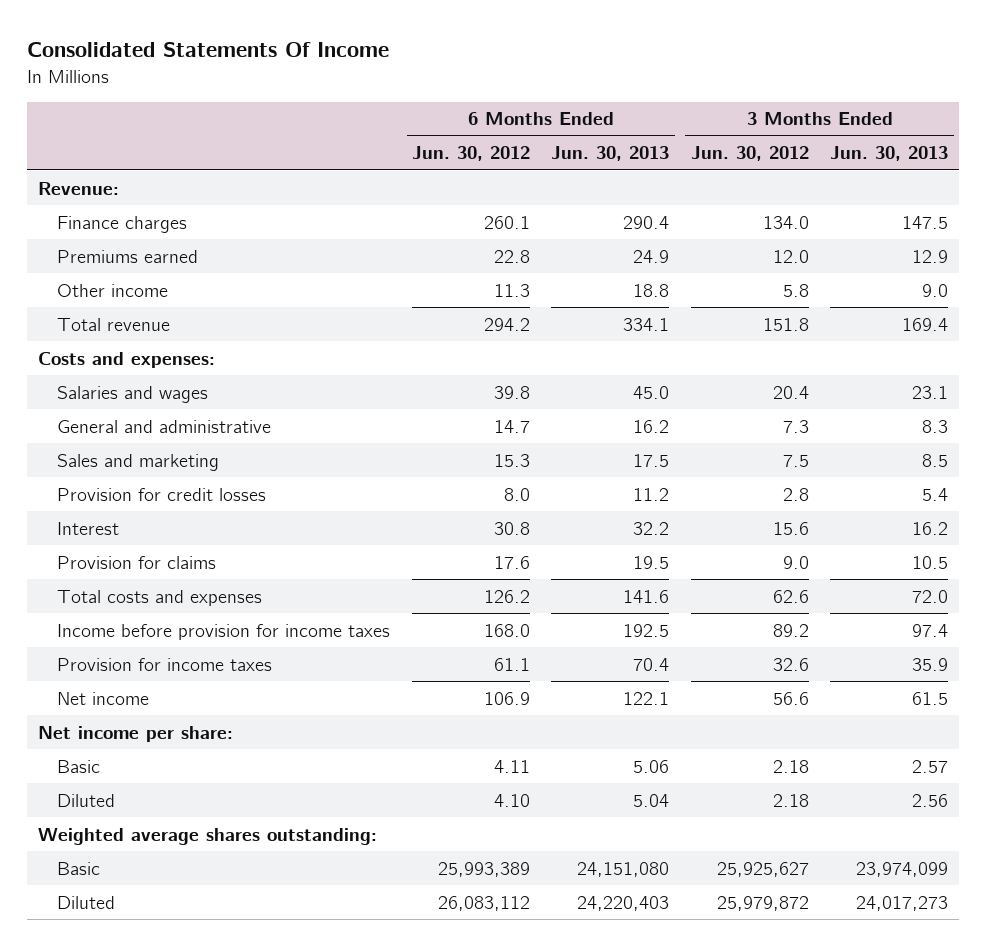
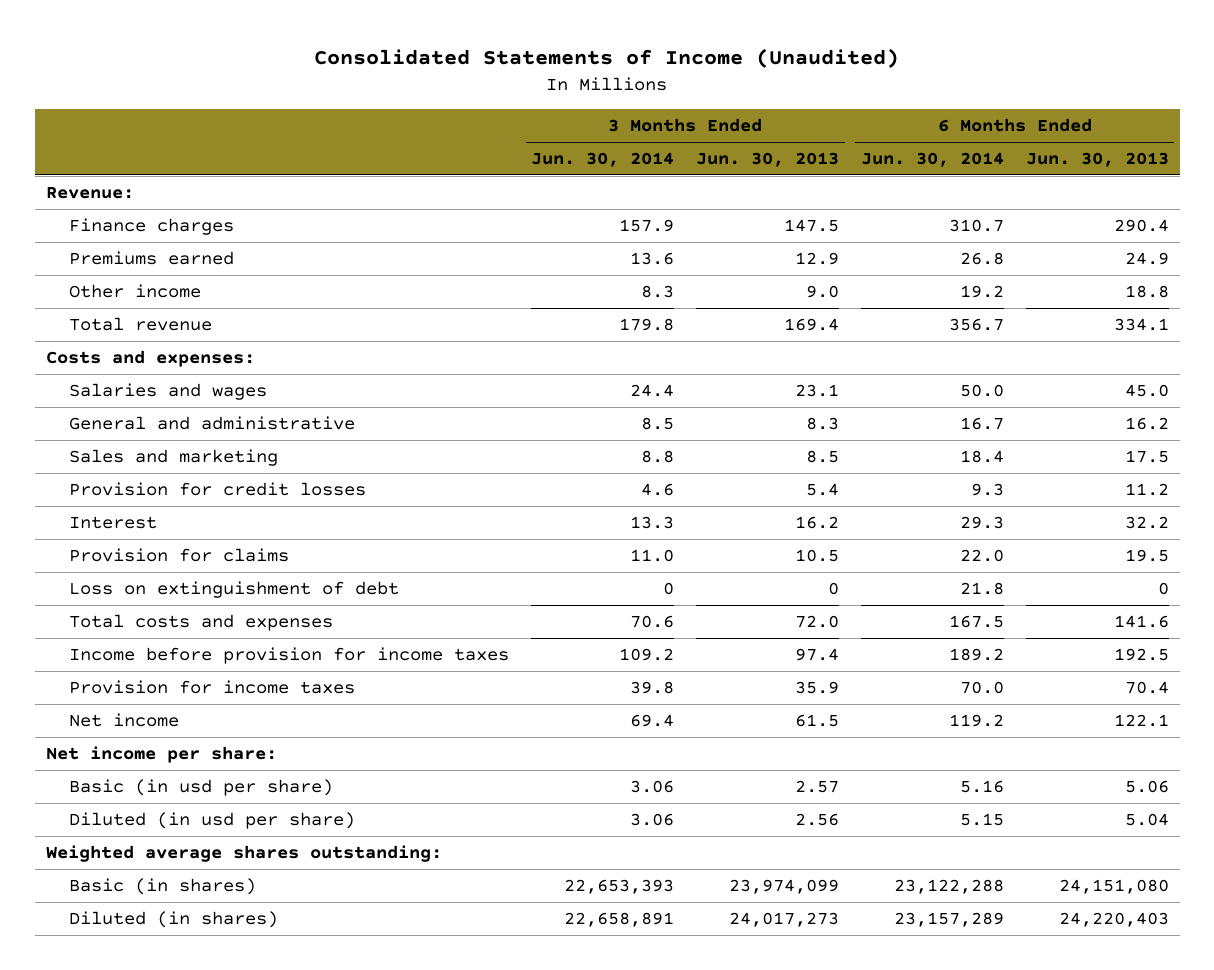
[27,41,390,57] Consolidated Statements Of Income -> [314,48,900,69] Consolidated Statements of Income (Unaudited)
[411,146,530,162] Jun. 30, 2012 -> none
[690,146,809,162] Jun. 30, 2012 -> none
none -> [531,152,675,168] Jun. 30, 2014
none -> [860,152,1004,168] Jun. 30, 2014
none -> [69,581,400,599] Loss on extinguishment of debt
[57,759,101,773] Basic -> [69,779,334,797] Basic (in usd per share)
[57,793,116,807] Diluted -> [69,812,356,830] Diluted (in usd per share)
[57,861,101,875] Basic -> [69,878,257,896] Basic (in shares)
[57,895,116,909] Diluted -> [69,911,279,929] Diluted (in shares)

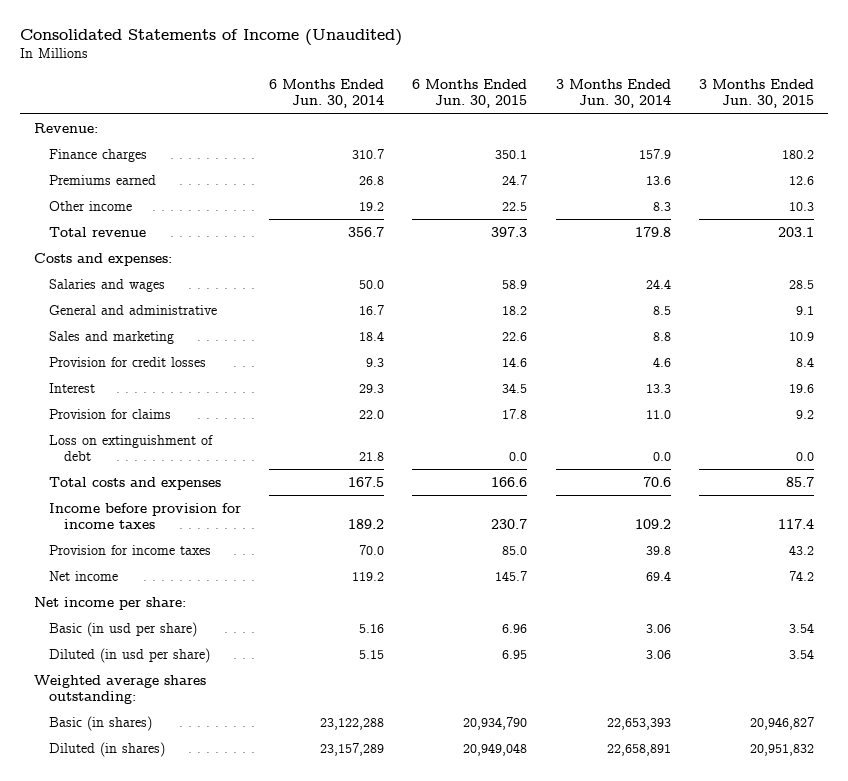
[696,152,840,168] Jun. 30, 2013 -> none
[1025,152,1169,168] Jun. 30, 2013 -> none
none -> [412,79,528,109] 6 Months Ended Jun. 30, 2015
none -> [698,79,814,109] 3 Months Ended Jun. 30, 2015
[663,582,675,596] 0 -> [652,451,671,461] 0.0

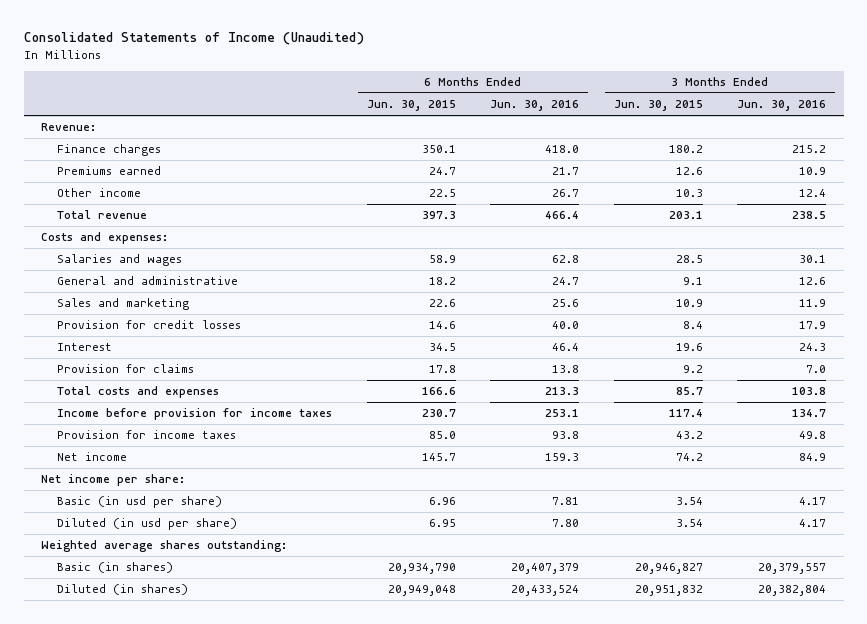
[269,79,385,109] 6 Months Ended Jun. 30, 2014 -> none
[555,79,671,109] 3 Months Ended Jun. 30, 2014 -> none
none -> [490,100,580,112] Jun. 30, 2016
none -> [737,100,827,112] Jun. 30, 2016
[48,434,213,461] Loss on extinguishment of debt -> none

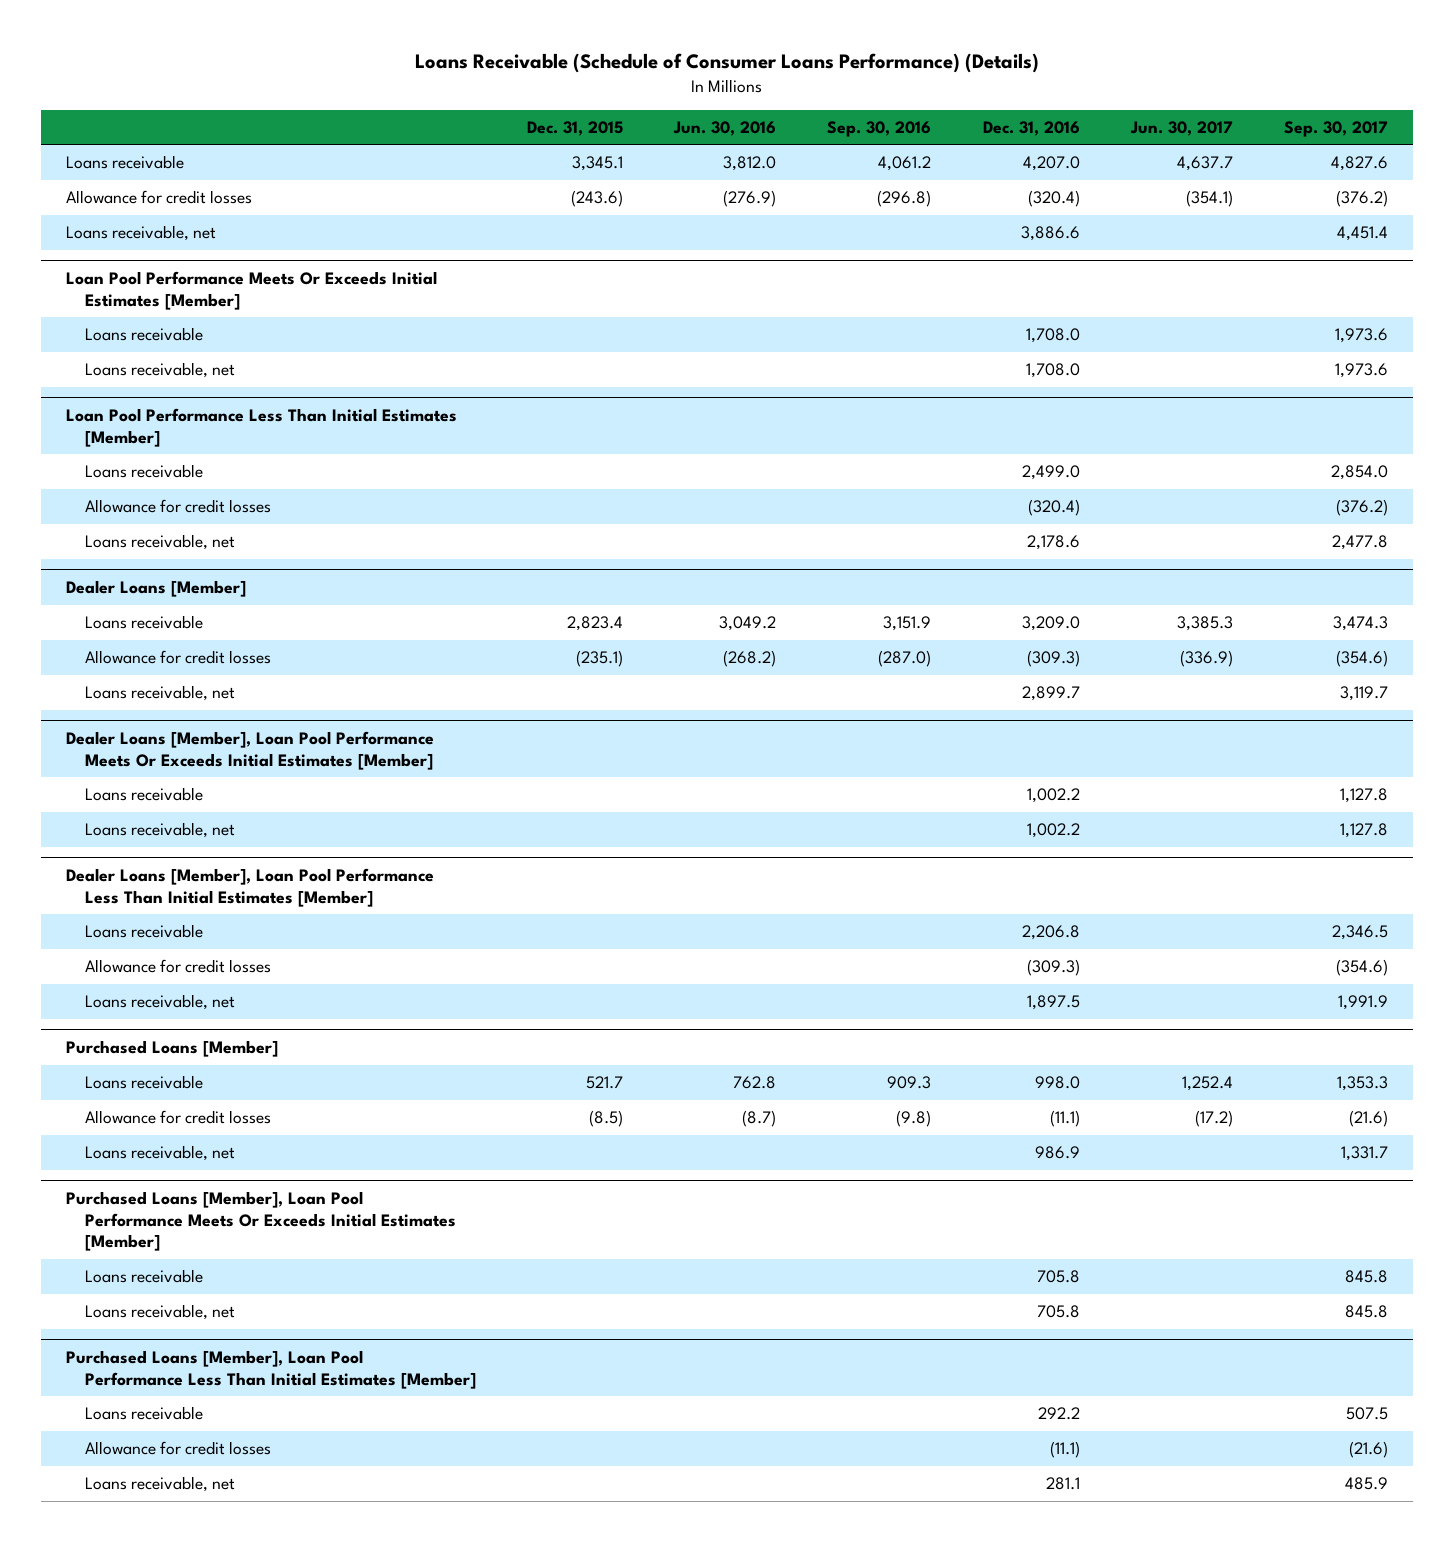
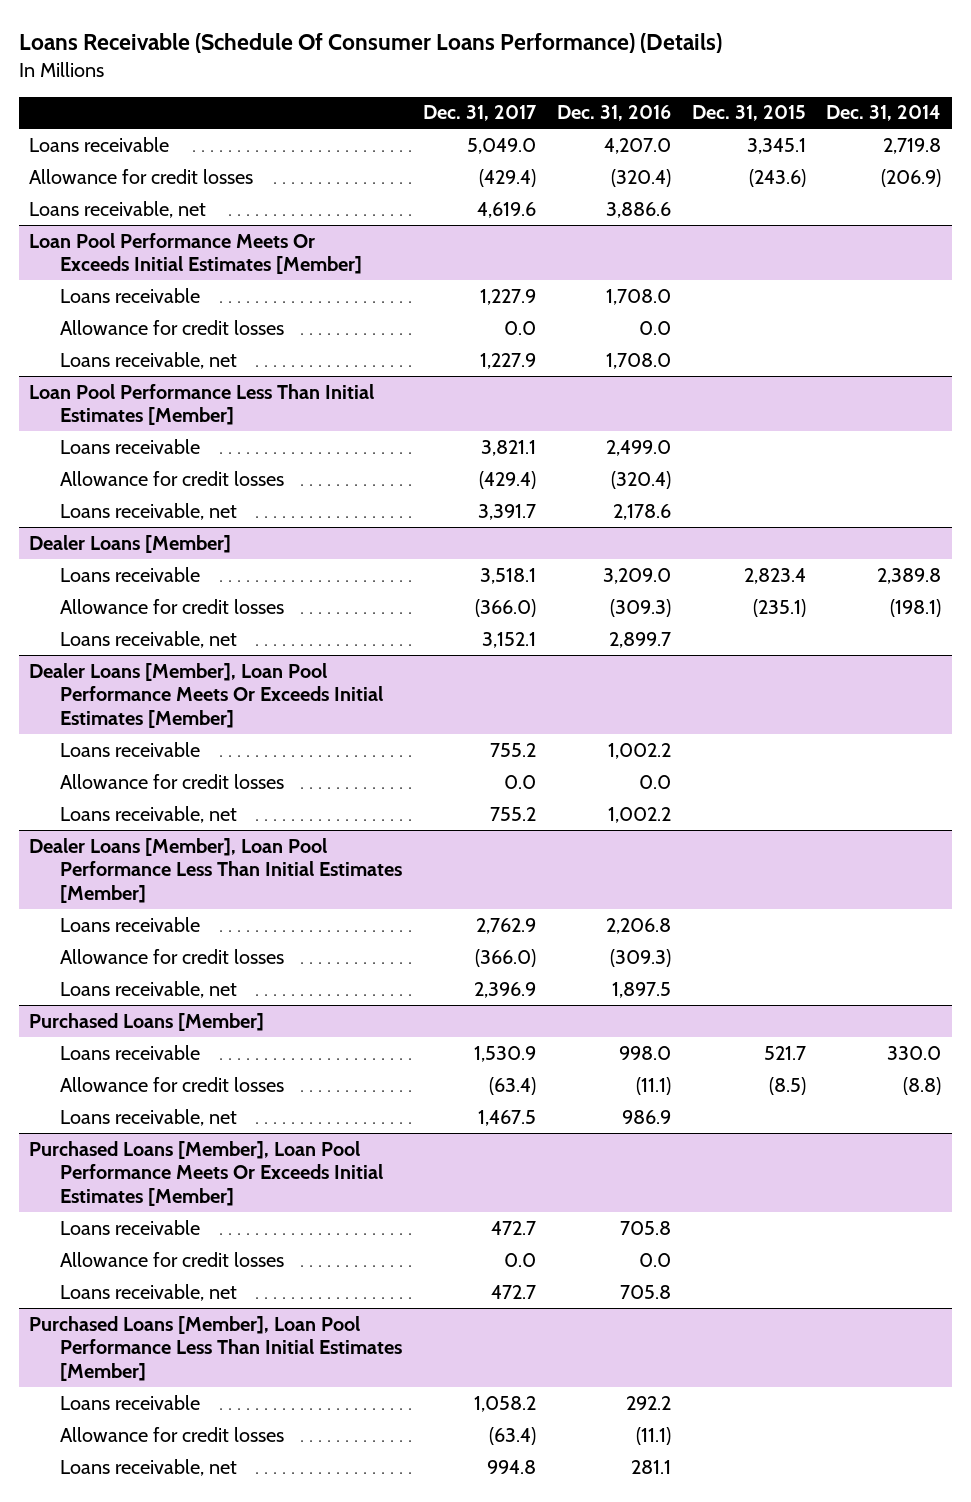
[414,53,1039,74] Loans Receivable (Schedule of Consumer Loans Performance) (Details) -> [19,32,723,53] Loans Receivable (Schedule Of Consumer Loans Performance) (Details)
[673,120,777,136] Jun. 30, 2016 -> none
[827,120,932,137] Sep. 30, 2016 -> none
[1129,120,1233,136] Jun. 30, 2017 -> none
[1283,120,1388,137] Sep. 30, 2017 -> none
none -> [422,105,537,122] Dec. 31, 2017
none -> [826,105,942,122] Dec. 31, 2014
none -> [60,319,285,335] Allowance for credit losses
none -> [60,773,285,789] Allowance for credit losses
none -> [60,1251,285,1267] Allowance for credit losses

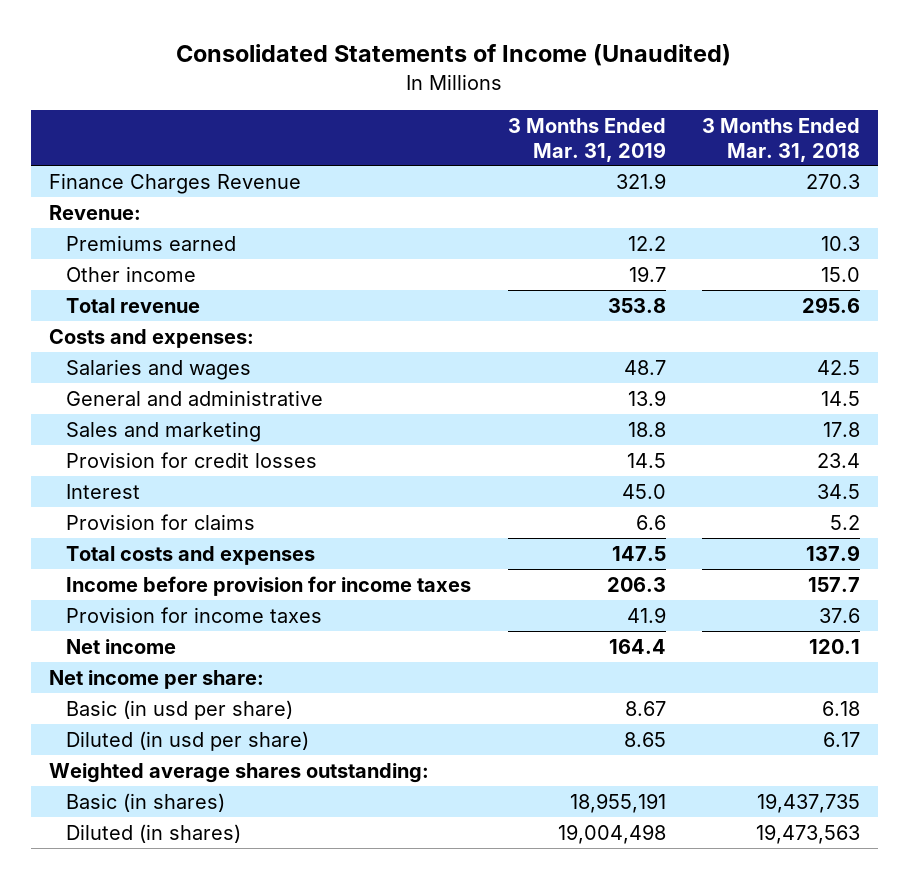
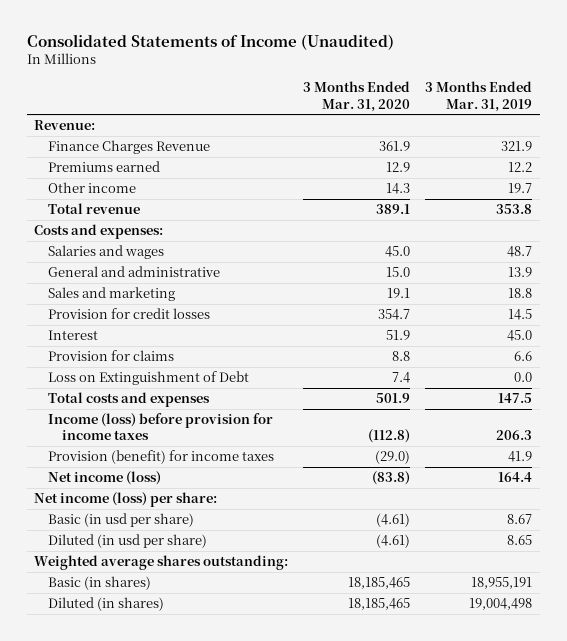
[701,117,860,162] 3 Months Ended Mar. 31, 2018 -> none
none -> [303,81,411,112] 3 Months Ended Mar. 31, 2020
[48,172,301,194] Finance Charges Revenue -> [48,140,211,155] Finance Charges Revenue
none -> [48,371,250,386] Loss on Extinguishment of Debt
[66,575,472,596] Income before provision for income taxes -> [48,413,274,441] Income (loss) before provision for income taxes
[66,606,323,623] Provision for income taxes -> [48,450,275,465] Provision (benefit) for income taxes
[66,638,177,654] Net income -> [48,471,162,486] Net income (loss)
[48,669,264,689] Net income per share: -> [34,492,218,508] Net income (loss) per share:

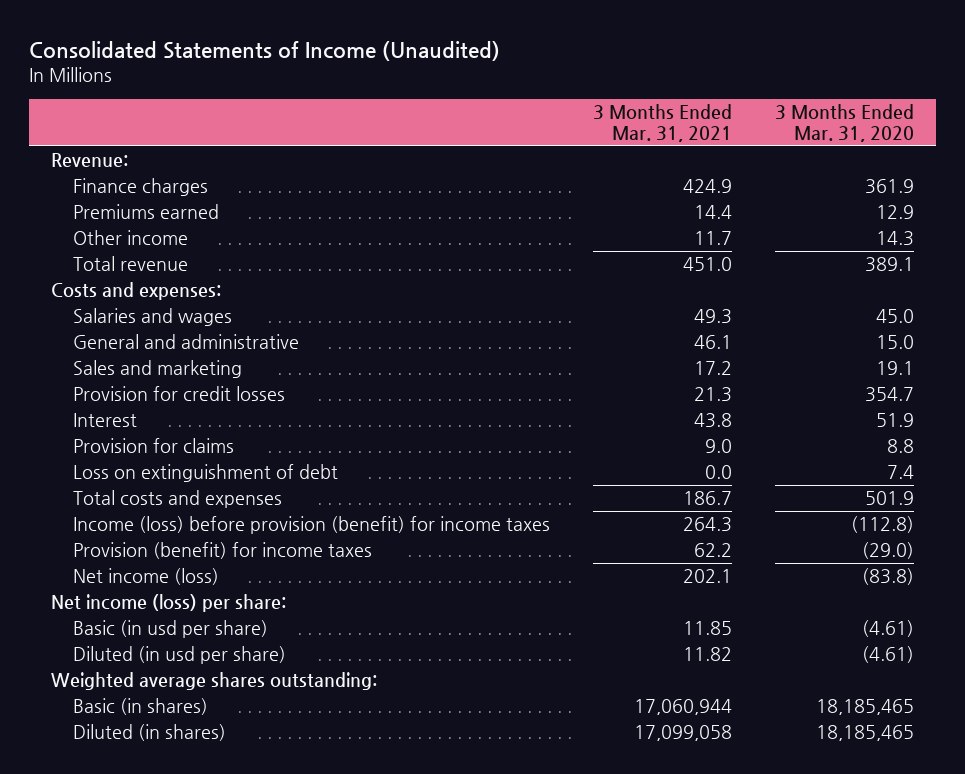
[425,81,533,112] 3 Months Ended Mar. 31, 2019 -> none
none -> [593,104,733,143] 3 Months Ended Mar. 31, 2021
[48,140,211,155] Finance Charges Revenue -> [72,178,208,197] Finance charges
[48,371,250,386] Loss on Extinguishment of Debt -> [72,464,338,483] Loss on extinguishment of debt
[48,413,274,441] Income (loss) before provision for income taxes -> [72,516,550,535] Income (loss) before provision (benefit) for income taxes

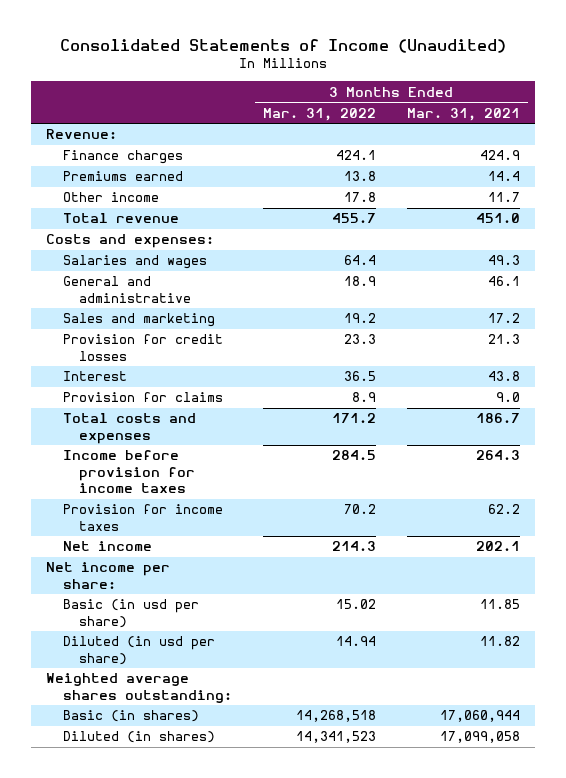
[775,104,915,143] 3 Months Ended Mar. 31, 2020 -> none
none -> [262,107,376,121] Mar. 31, 2022
[72,464,338,483] Loss on extinguishment of debt -> none
[72,516,550,535] Income (loss) before provision (benefit) for income taxes -> [62,450,196,494] Income before provision for income taxes
[72,542,372,560] Provision (benefit) for income taxes -> [62,504,223,531] Provision for income taxes
[72,568,219,586] Net income (loss) -> [62,541,152,552] Net income
[50,594,286,613] Net income (loss) per share: -> [46,562,171,589] Net income per share:

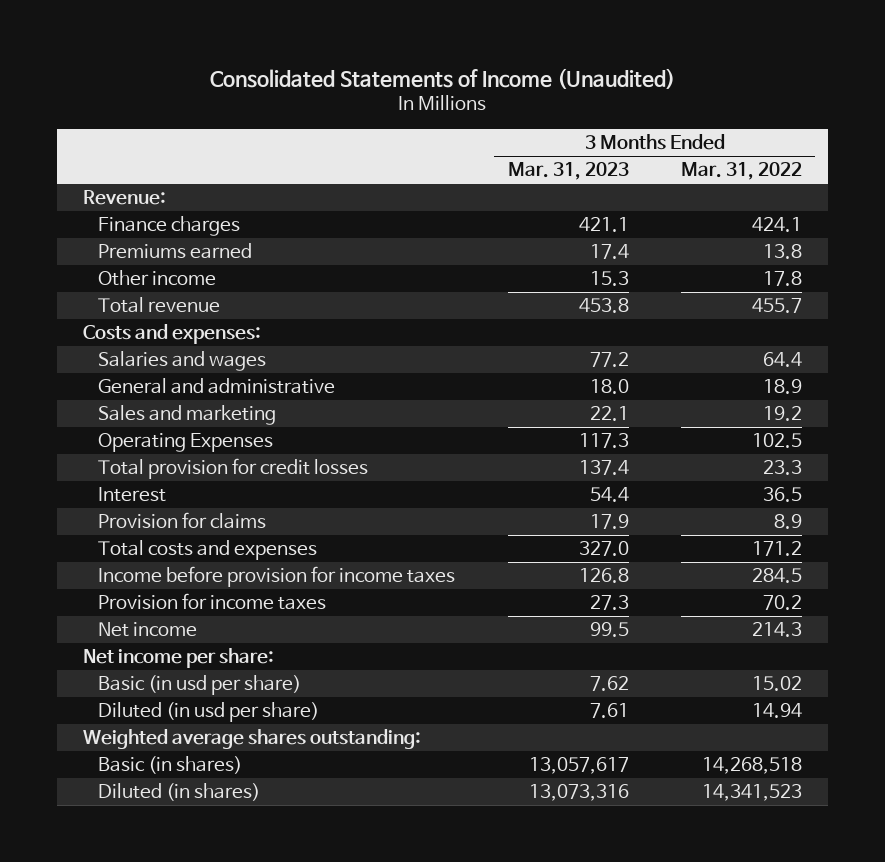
[406,107,520,121] Mar. 31, 2021 -> none
none -> [507,162,629,181] Mar. 31, 2023
none -> [98,433,274,453] Operating Expenses
[62,334,223,361] Provision for credit losses -> [98,458,369,480] Total provision for credit losses

